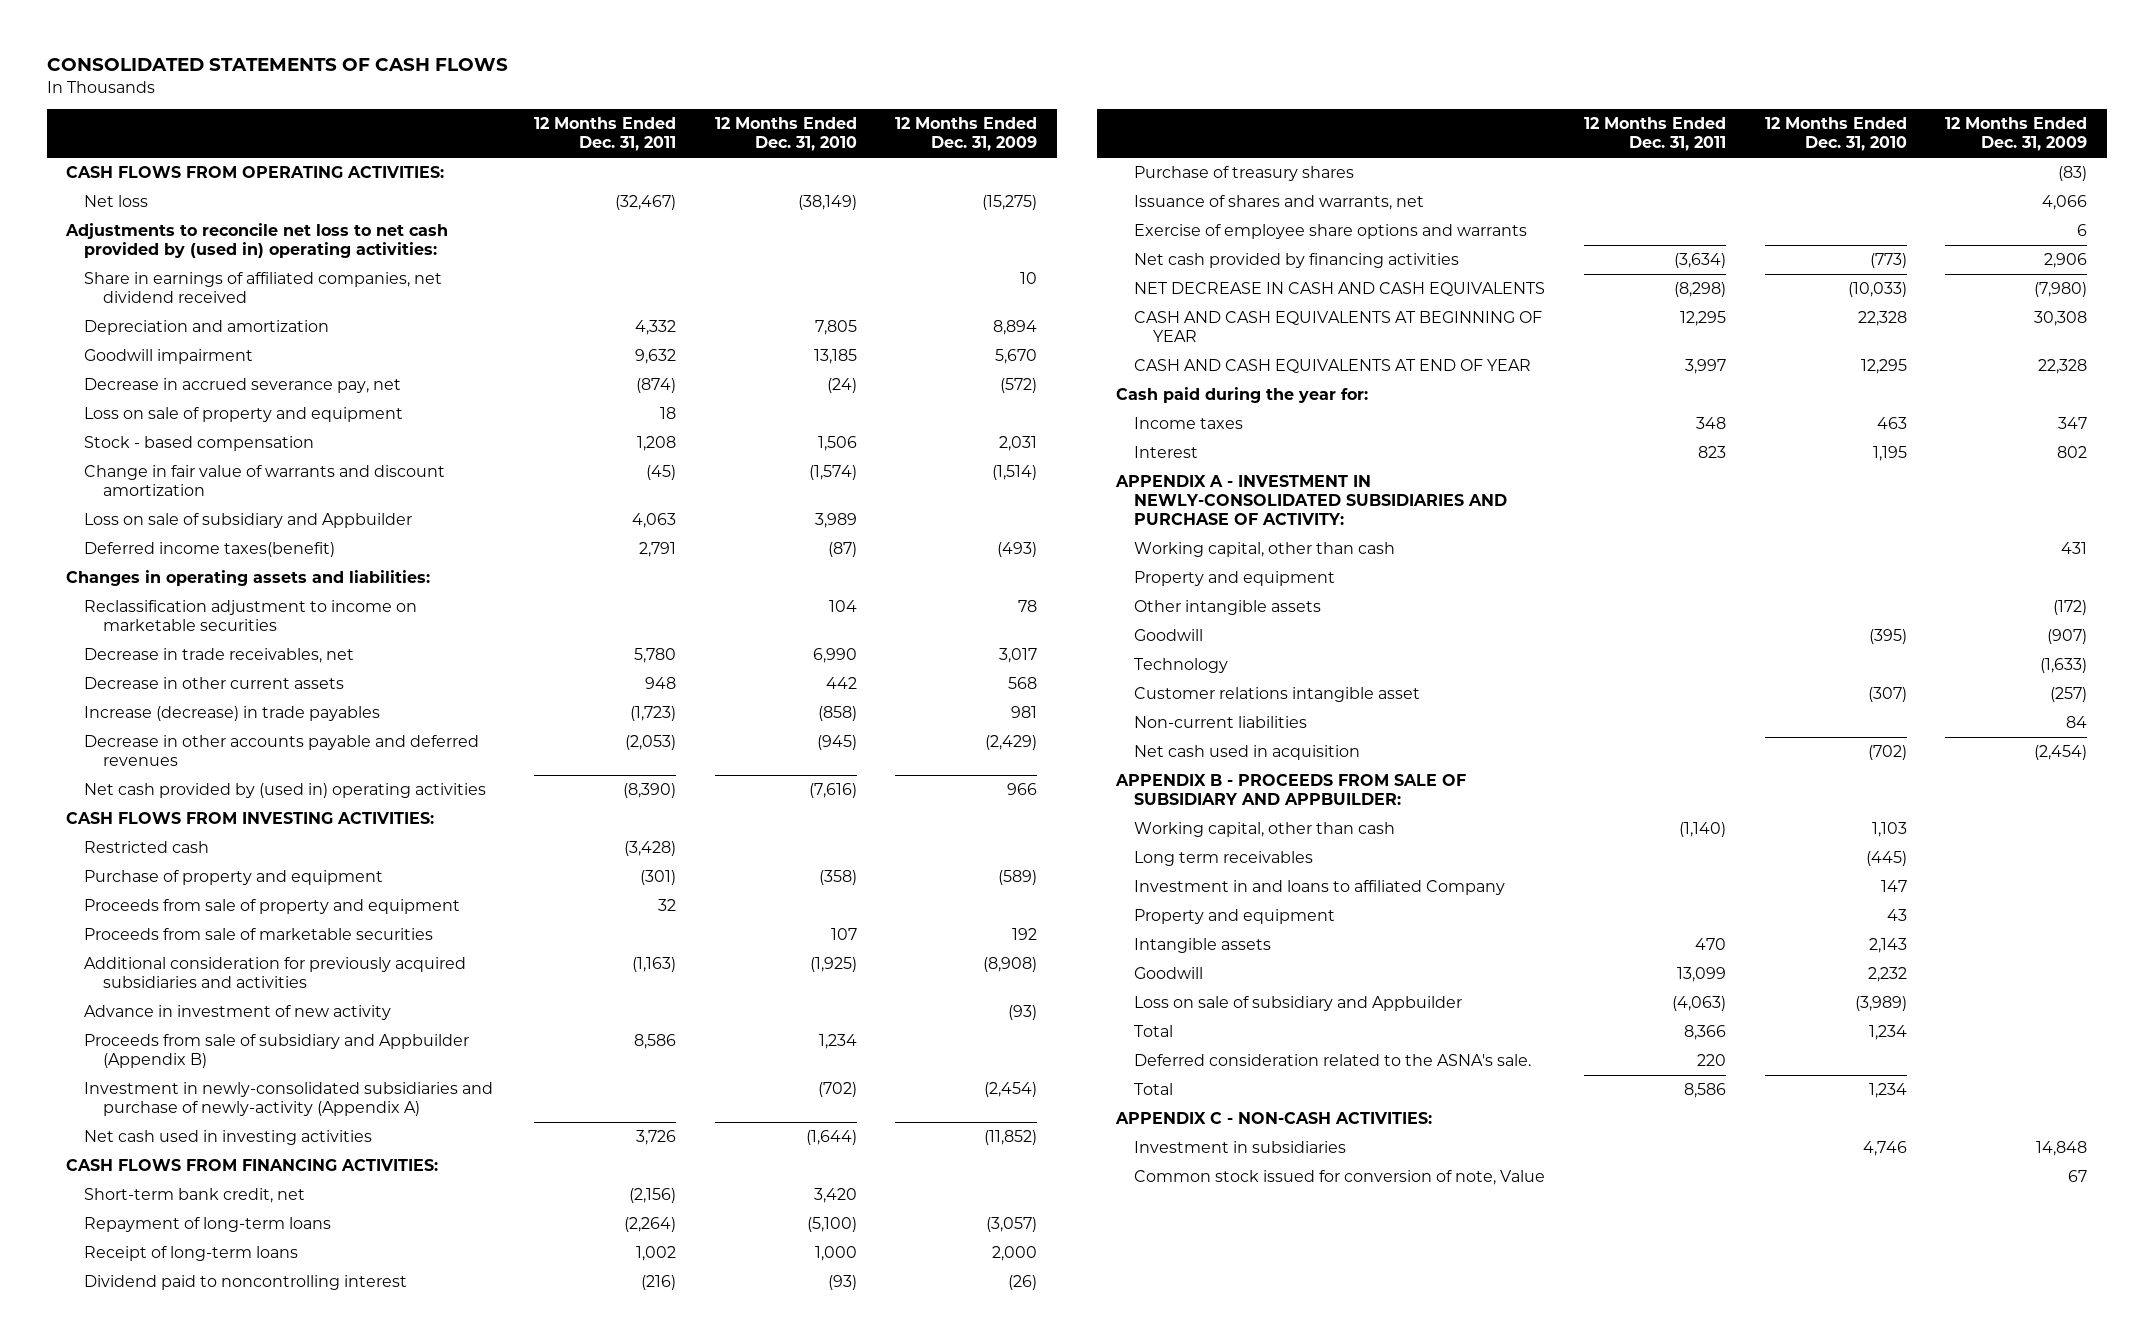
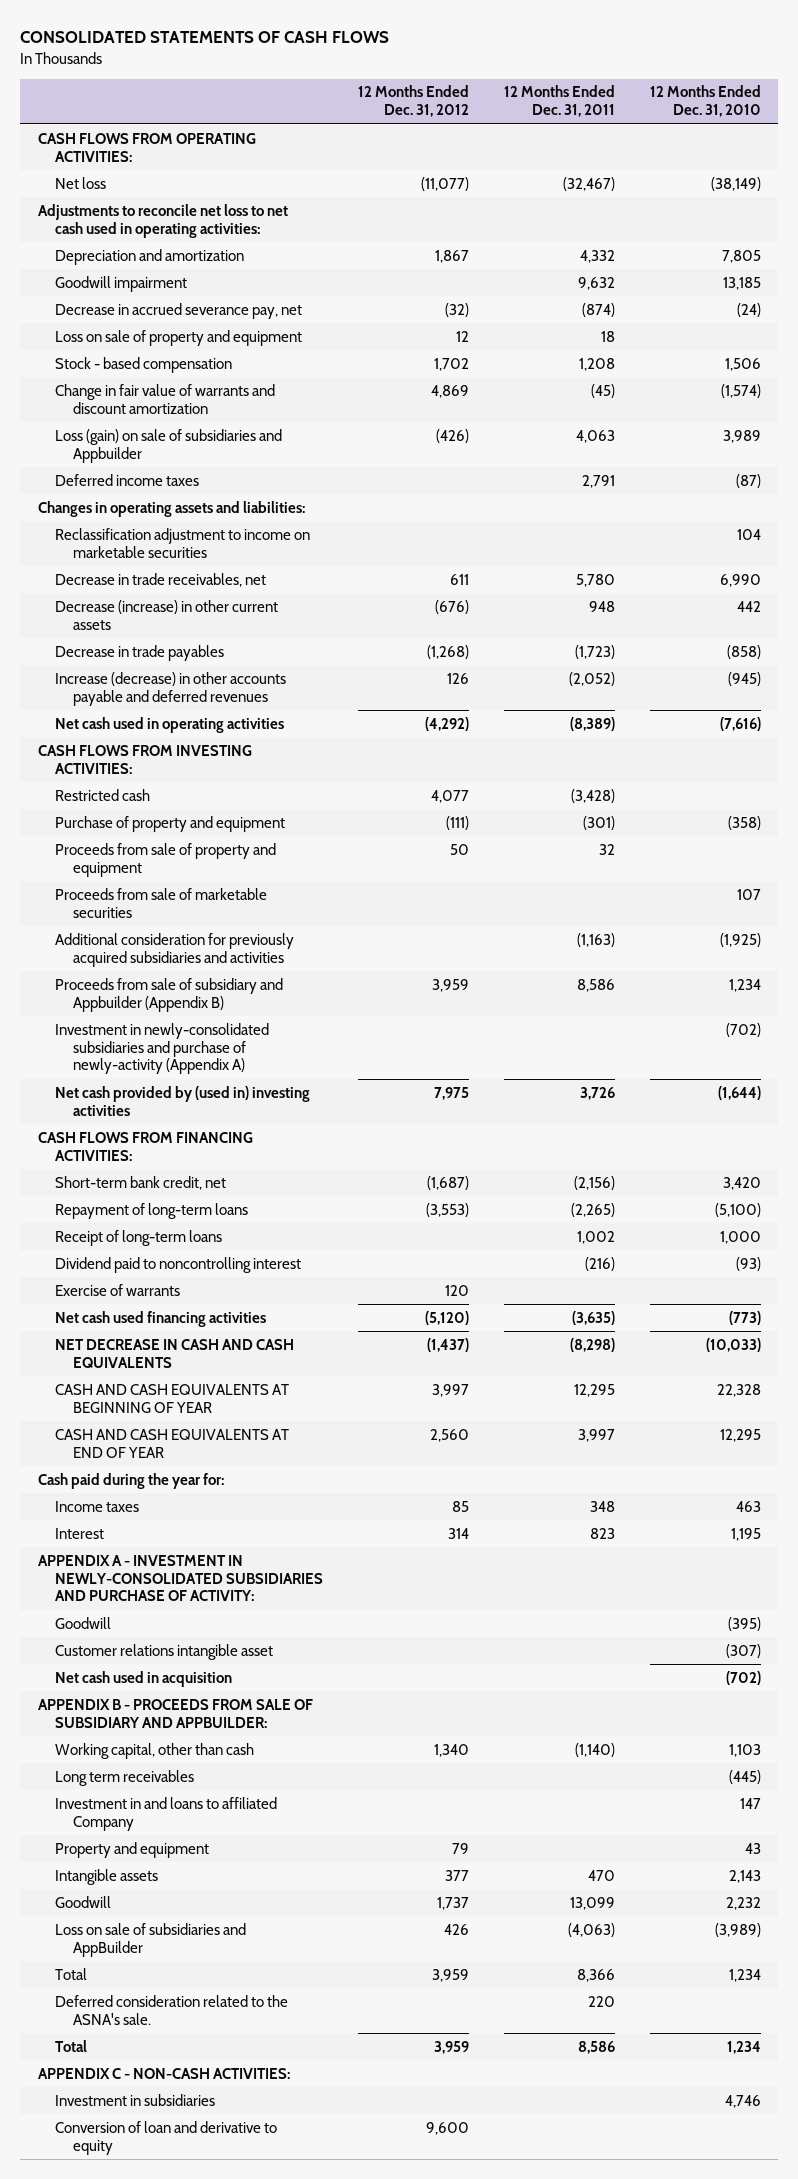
[895,117,1038,152] 12 Months Ended Dec. 31, 2009 -> none
none -> [357,85,469,118] 12 Months Ended Dec. 31, 2012
[84,272,443,304] Share in earnings of affiliated companies, net dividend received -> none
[64,223,448,259] Adjustments to reconcile net loss to net cash provided by (used in) operating activities: -> [37,203,288,238] Adjustments to reconcile net loss to net cash used in operating activities:
[84,513,413,529] Loss on sale of subsidiary and Appbuilder -> [55,428,283,463] Loss (gain) on sale of subsidiaries and Appbuilder
[84,542,336,558] Deferred income taxes(benefit) -> [55,473,200,486] Deferred income taxes
[84,677,345,690] Decrease in other current assets -> [55,599,279,630] Decrease (increase) in other current assets
[84,706,381,722] Increase (decrease) in trade payables -> [55,644,225,661] Decrease in trade payables
[84,735,480,767] Decrease in other accounts payable and deferred revenues -> [55,671,287,706] Increase (decrease) in other accounts payable and deferred revenues
[624,735,676,751] (2,053) -> [568,671,615,686] (2,052)
[84,783,487,799] Net cash provided by (used in) operating activities -> [55,716,285,733] Net cash used in operating activities
[622,783,676,799] (8,390) -> [569,716,615,731] (8,389)
[84,1005,392,1021] Advance in investment of new activity -> none
[84,1130,373,1146] Net cash used in investing activities -> [55,1085,311,1116] Net cash provided by (used in) investing activities
[623,1217,676,1233] (2,264) -> [570,1202,615,1217] (2,265)
[1134,166,1355,182] Purchase of treasury shares -> none
[1134,195,1425,211] Issuance of shares and warrants, net -> none
[1134,224,1528,240] Exercise of employee share options and warrants -> [55,1283,181,1296] Exercise of warrants
[1134,253,1460,269] Net cash provided by financing activities -> [55,1310,267,1327] Net cash used financing activities
[1674,253,1727,269] (3,634) -> [571,1310,615,1325] (3,635)
[1134,542,1396,558] Working capital, other than cash -> none
[1134,571,1336,587] Property and equipment -> none
[1134,600,1322,616] Other intangible assets -> none
[1134,658,1229,674] Technology -> none
[1134,716,1308,729] Non-current liabilities -> none
[1134,996,1463,1012] Loss on sale of subsidiary and Appbuilder -> [55,1922,247,1957] Loss on sale of subsidiaries and AppBuilder
[1134,1170,1546,1186] Common stock issued for conversion of note, Value -> [55,2120,278,2155] Conversion of loan and derivative to equity

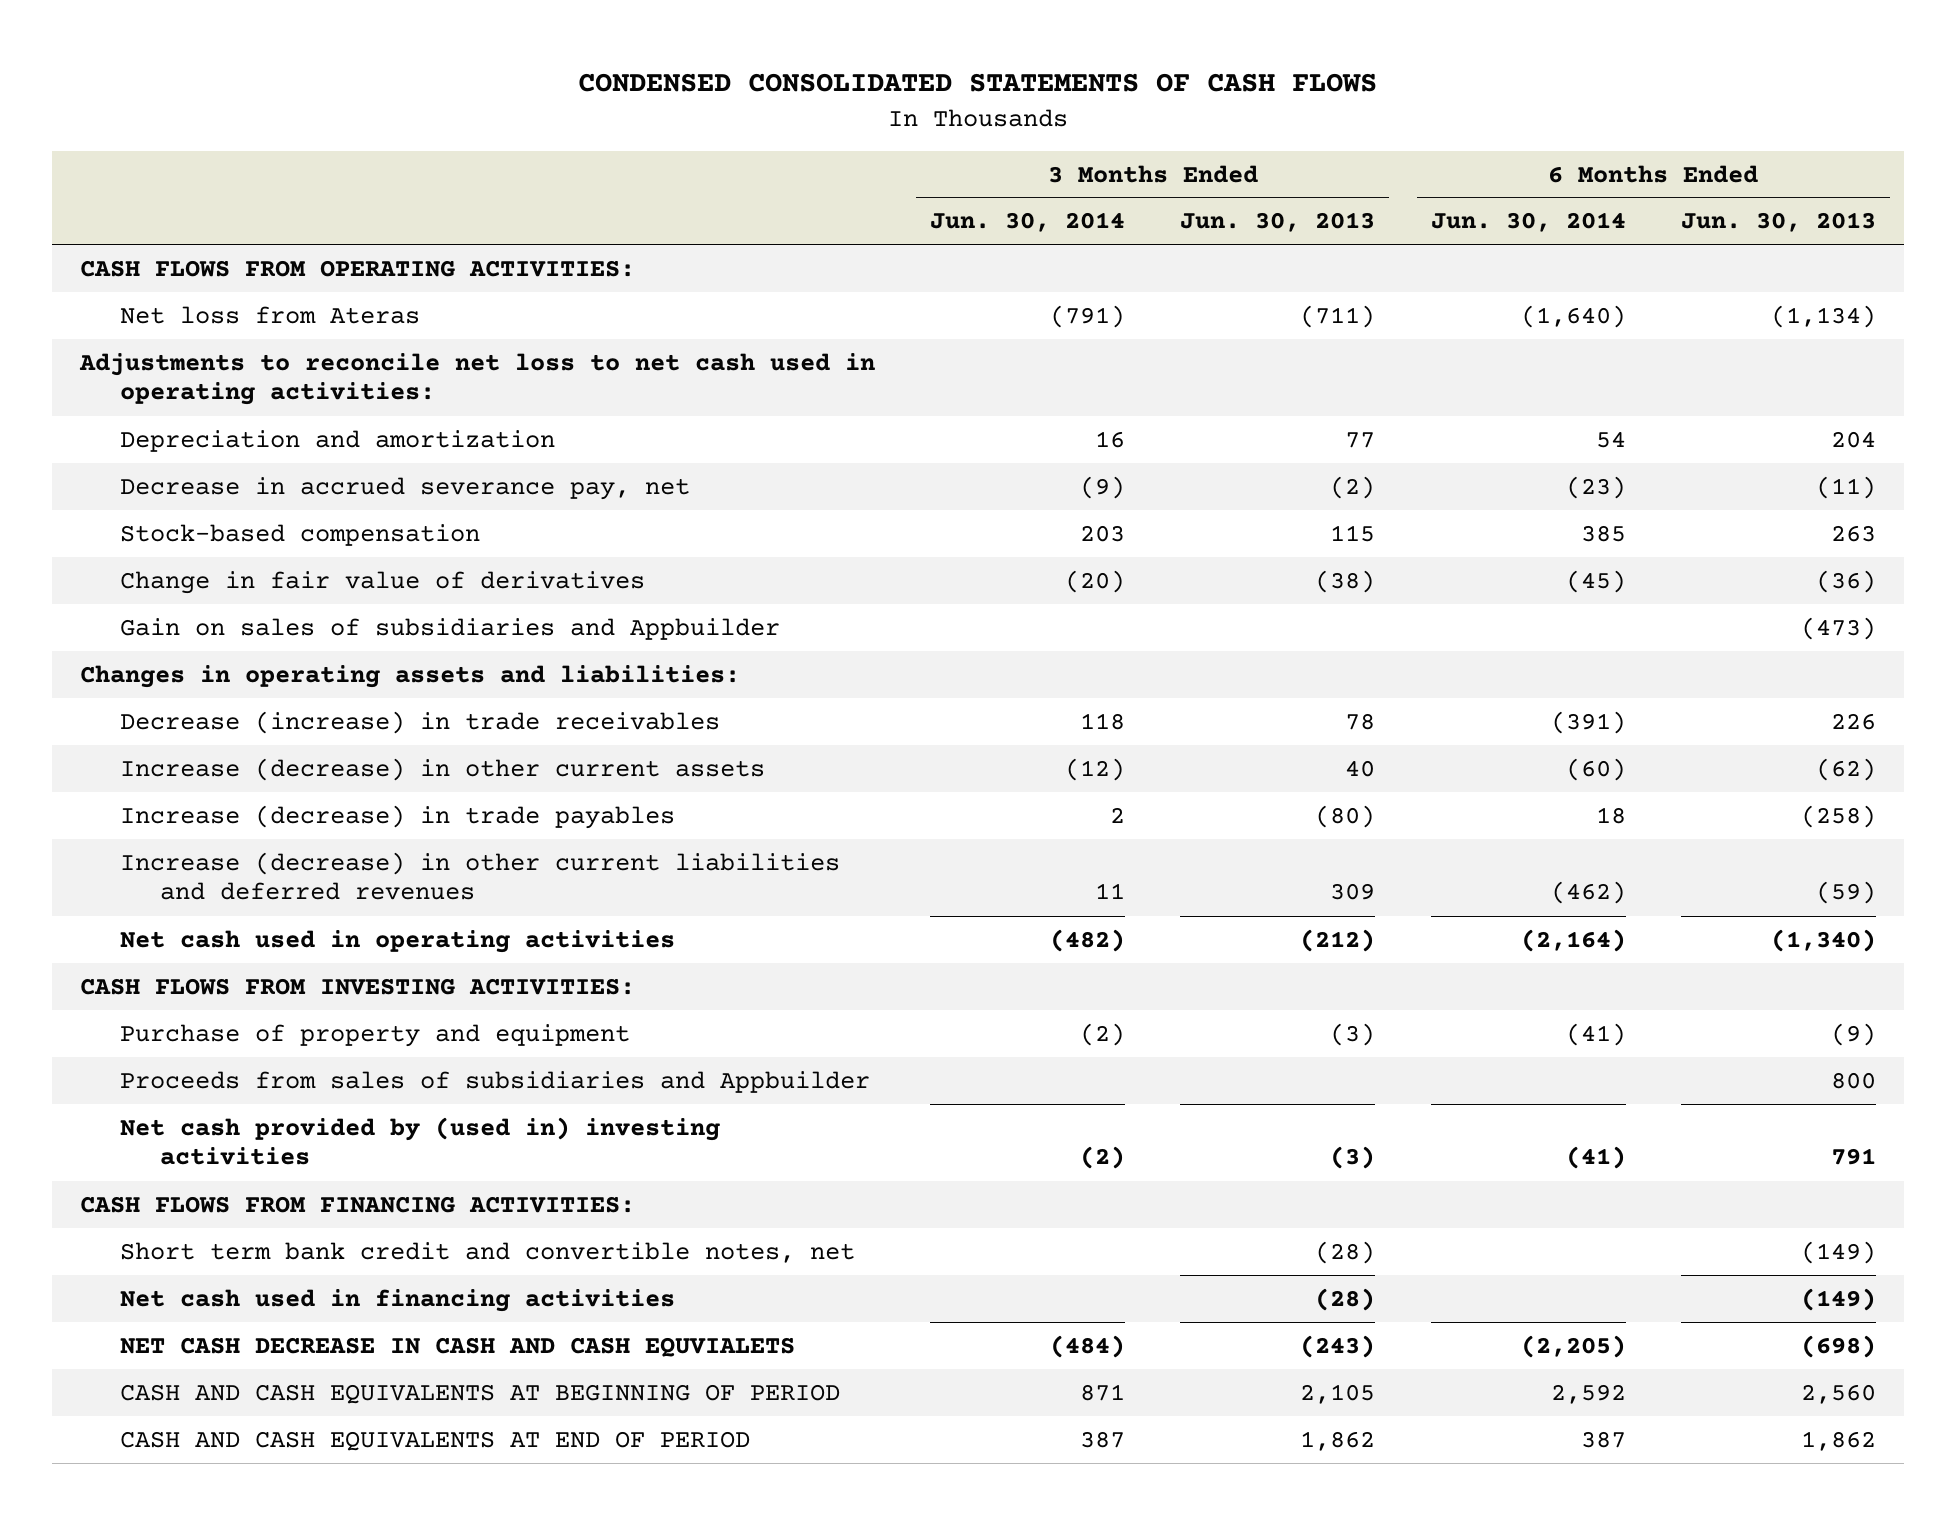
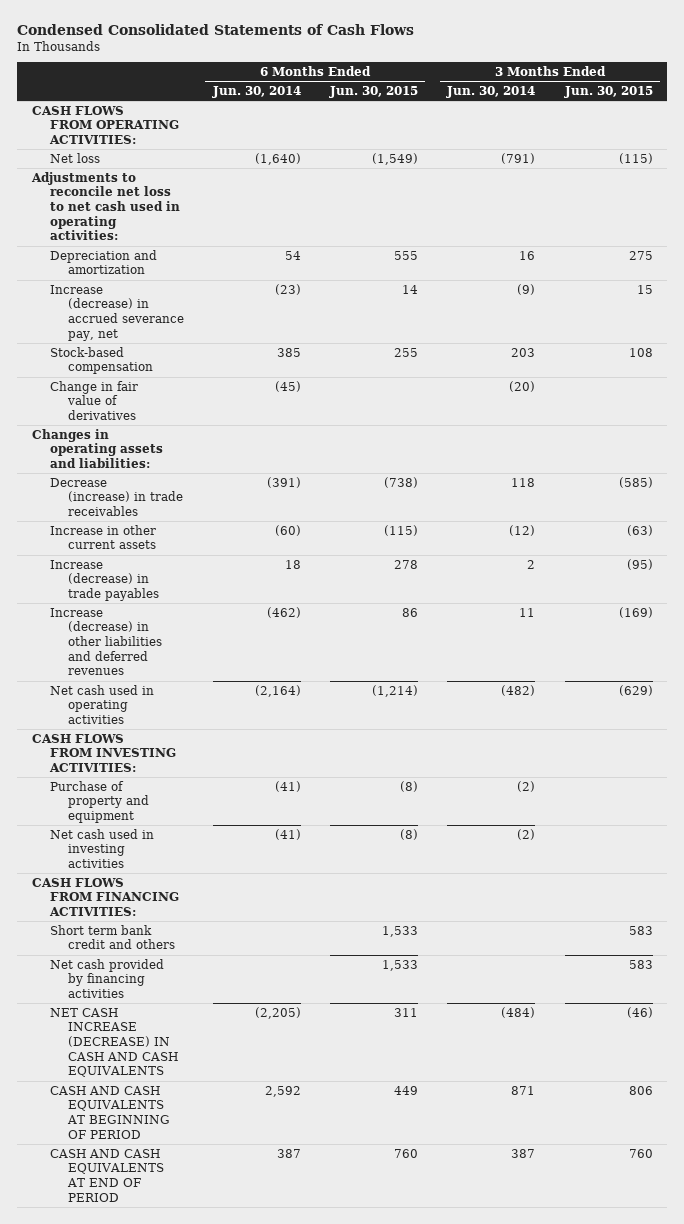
[577,73,1377,93] CONDENSED CONSOLIDATED STATEMENTS OF CASH FLOWS -> [17,23,415,35] Condensed Consolidated Statements of Cash Flows
[1180,212,1376,233] Jun. 30, 2013 -> none
[1681,212,1877,233] Jun. 30, 2013 -> none
none -> [329,85,419,98] Jun. 30, 2015
none -> [563,85,653,98] Jun. 30, 2015
[119,305,420,324] Net loss from Ateras -> [49,152,100,163] Net loss
[119,476,690,500] Decrease in accrued severance pay, net -> [49,284,184,341] Increase (decrease) in accrued severance pay, net
[119,617,780,640] Gain on sales of subsidiaries and Appbuilder -> none
[119,757,765,781] Increase (decrease) in other current assets -> [49,524,156,550] Increase in other current assets
[119,851,840,901] Increase (decrease) in other current liabilities and deferred revenues -> [49,607,162,676] Increase (decrease) in other liabilities and deferred revenues
[119,1070,870,1093] Proceeds from sales of subsidiaries and Appbuilder -> none
[119,1116,720,1166] Net cash provided by (used in) investing activities -> [49,828,154,869] Net cash used in investing activities
[119,1241,855,1263] Short term bank credit and convertible notes, net -> [49,924,175,950] Short term bank credit and others
[119,1288,675,1312] Net cash used in financing activities -> [49,958,164,999] Net cash provided by financing activities
[119,1336,795,1357] NET CASH DECREASE IN CASH AND CASH EQUVIALETS -> [49,1007,178,1078] NET CASH INCREASE (DECREASE) IN CASH AND CASH EQUIVALENTS

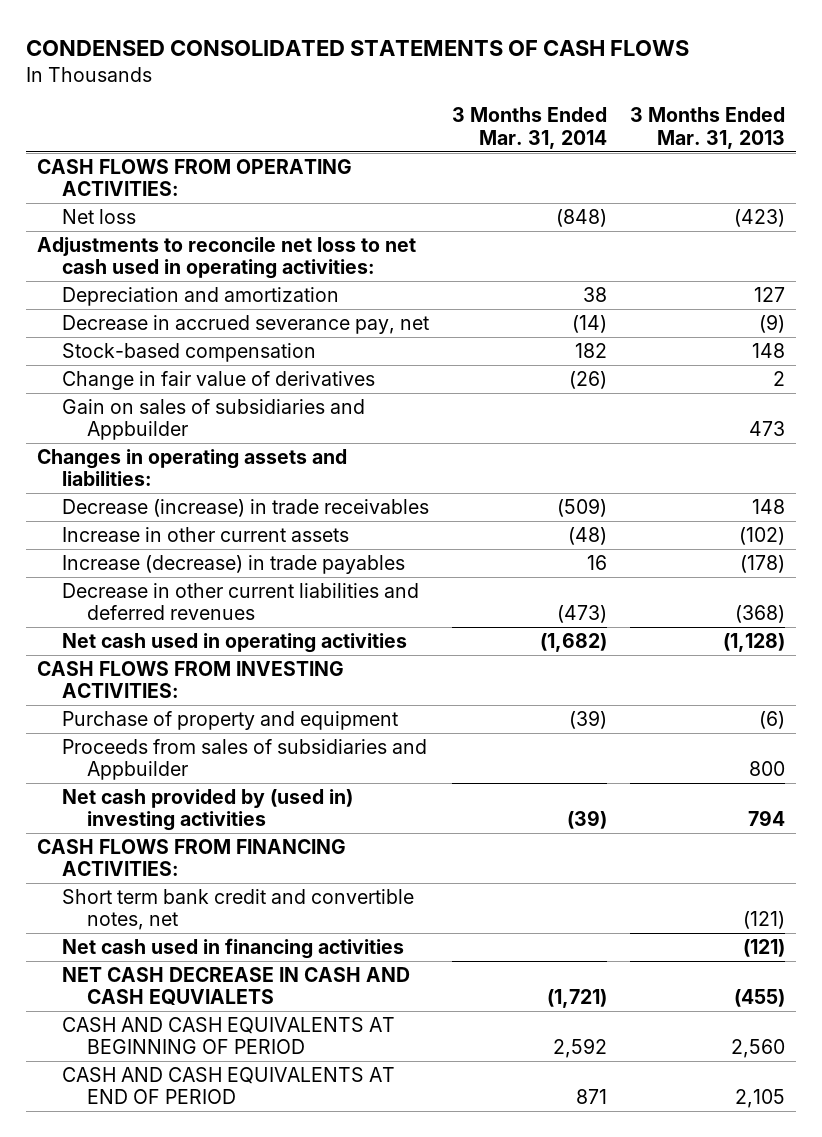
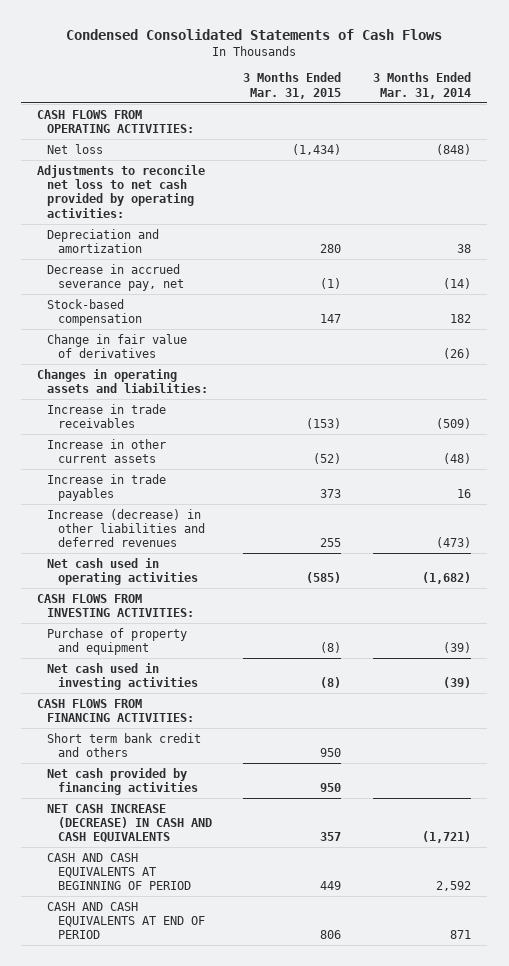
[25,39,689,56] CONDENSED CONSOLIDATED STATEMENTS OF CASH FLOWS -> [66,28,443,40] Condensed Consolidated Statements of Cash Flows
[629,107,785,149] 3 Months Ended Mar. 31, 2013 -> none
none -> [243,72,342,99] 3 Months Ended Mar. 31, 2015
[37,237,417,280] Adjustments to reconcile net loss to net cash used in operating activities: -> [37,164,206,218] Adjustments to reconcile net loss to net cash provided by operating activities:
[61,399,365,441] Gain on sales of subsidiaries and Appbuilder -> none
[61,499,429,518] Decrease (increase) in trade receivables -> [47,403,167,428] Increase in trade receivables
[61,555,405,575] Increase (decrease) in trade payables -> [47,473,167,501] Increase in trade payables
[61,583,419,621] Decrease in other current liabilities and deferred revenues -> [47,508,205,548] Increase (decrease) in other liabilities and deferred revenues
[61,739,427,781] Proceeds from sales of subsidiaries and Appbuilder -> none
[61,789,353,832] Net cash provided by (used in) investing activities -> [47,662,198,690] Net cash used in investing activities
[61,889,414,931] Short term bank credit and convertible notes, net -> [47,732,202,757] Short term bank credit and others
[61,938,404,960] Net cash used in financing activities -> [47,767,198,795] Net cash provided by financing activities
[61,967,410,1006] NET CASH DECREASE IN CASH AND CASH EQUVIALETS -> [47,803,212,843] NET CASH INCREASE (DECREASE) IN CASH AND CASH EQUIVALENTS

